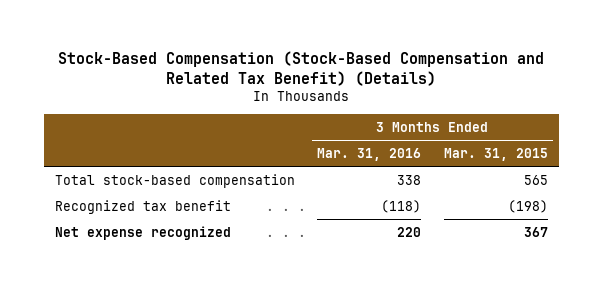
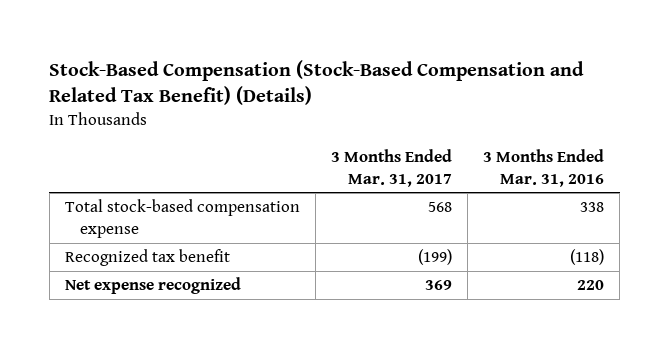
[443,147,548,161] Mar. 31, 2015 -> none
none -> [331,148,453,187] 3 Months Ended Mar. 31, 2017
[54,173,295,188] Total stock-based compensation -> [64,199,300,238] Total stock-based compensation expense

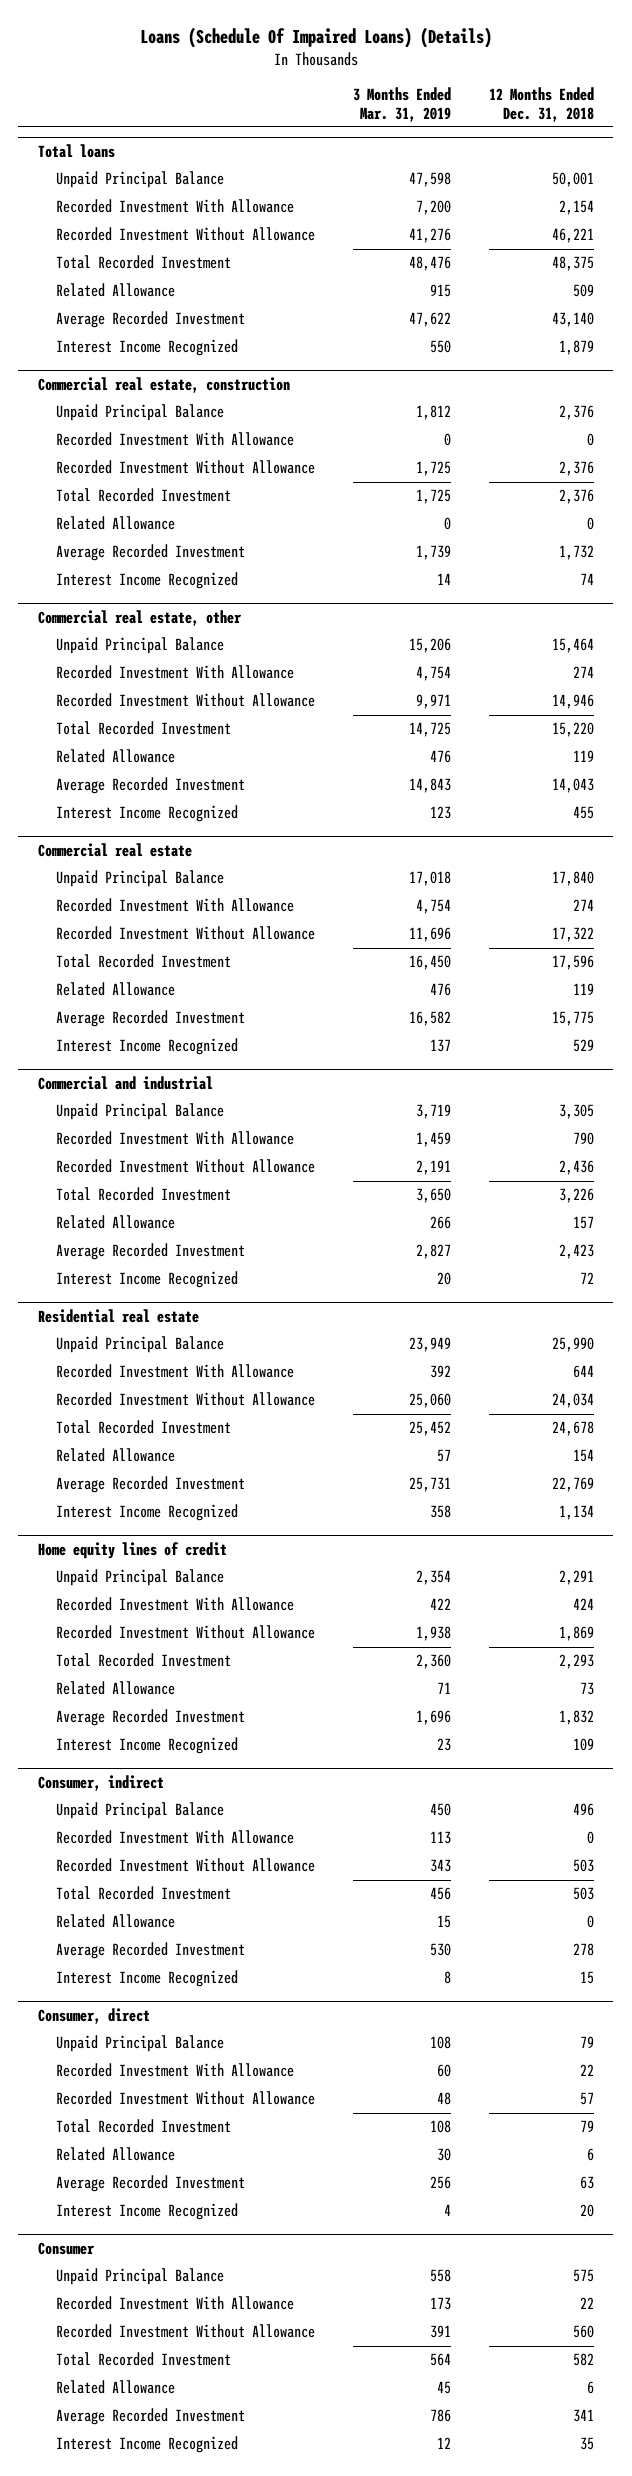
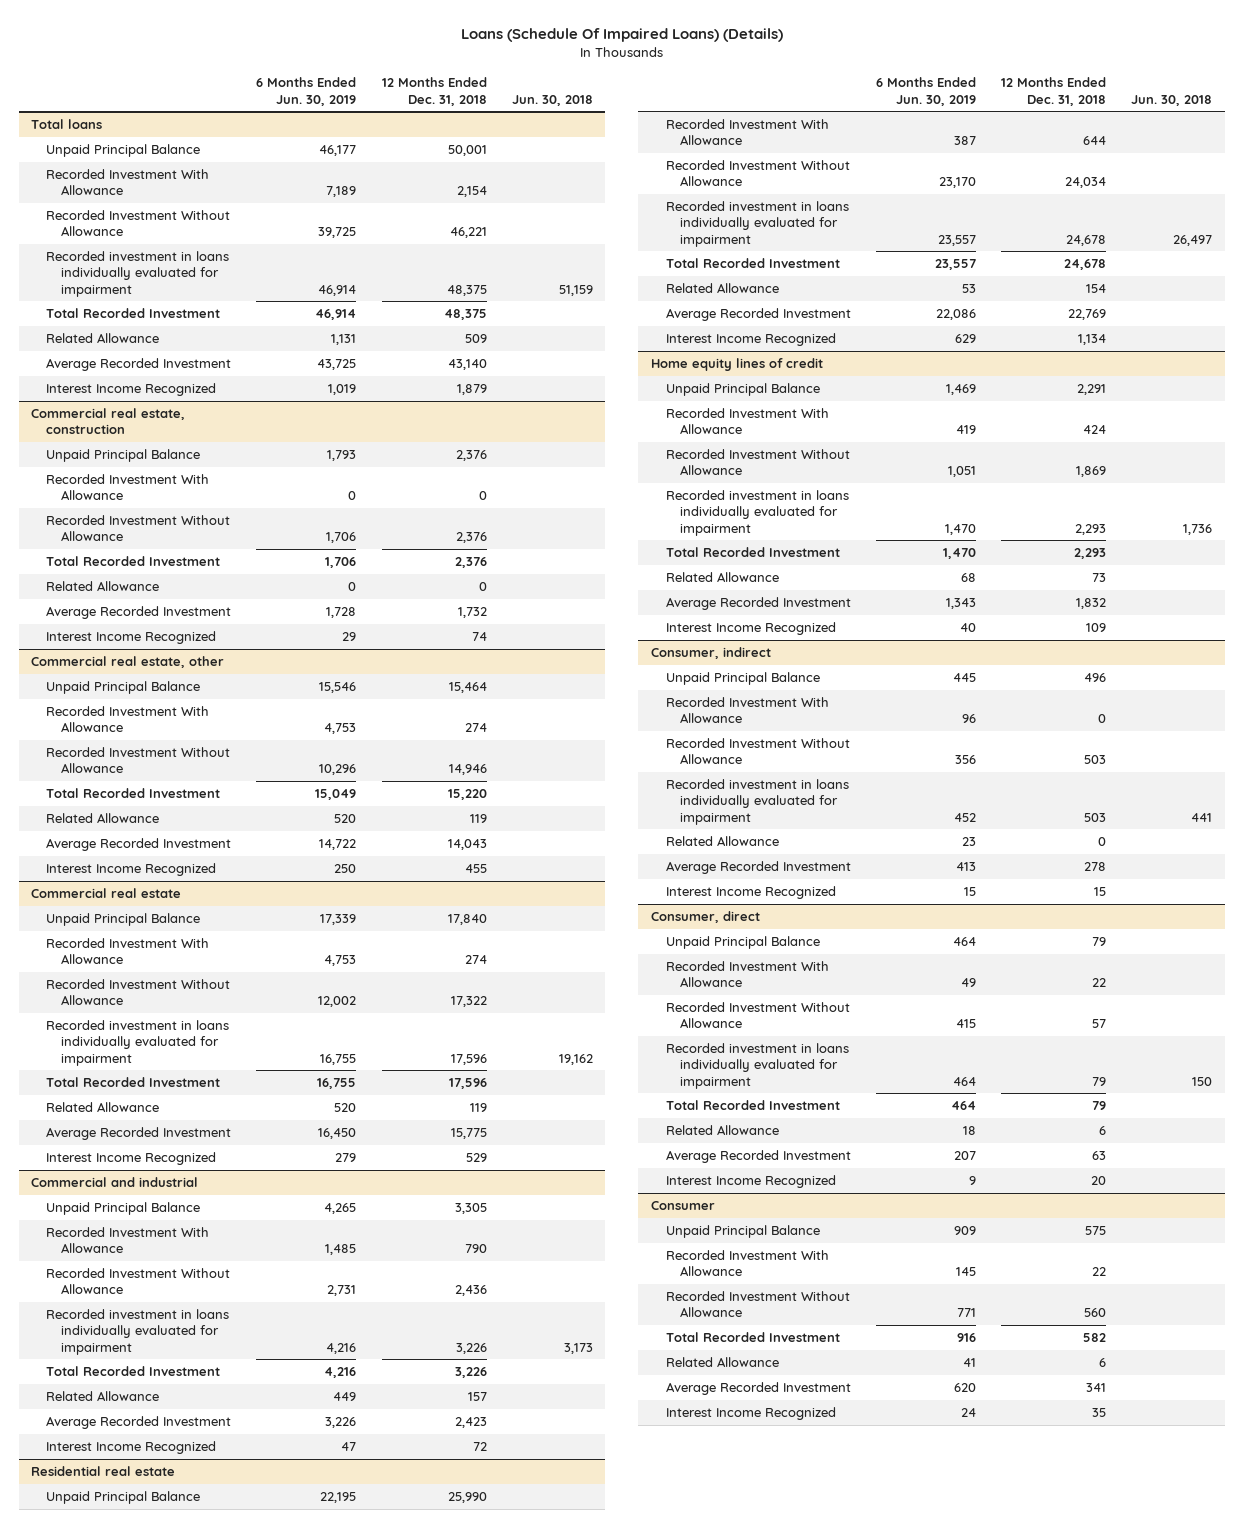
[353,86,452,122] 3 Months Ended Mar. 31, 2019 -> none
none -> [256,77,357,106] 6 Months Ended Jun. 30, 2019
none -> [511,94,593,106] Jun. 30, 2018
none -> [46,251,230,297] Recorded investment in loans individually evaluated for impairment
none -> [46,1020,230,1066] Recorded investment in loans individually evaluated for impairment
none -> [46,1309,230,1355] Recorded investment in loans individually evaluated for impairment
none -> [665,201,849,247] Recorded investment in loans individually evaluated for impairment
none -> [665,490,849,536] Recorded investment in loans individually evaluated for impairment
[56,1886,232,1901] Total Recorded Investment -> none
none -> [665,779,849,825] Recorded investment in loans individually evaluated for impairment
none -> [665,1043,849,1089] Recorded investment in loans individually evaluated for impairment

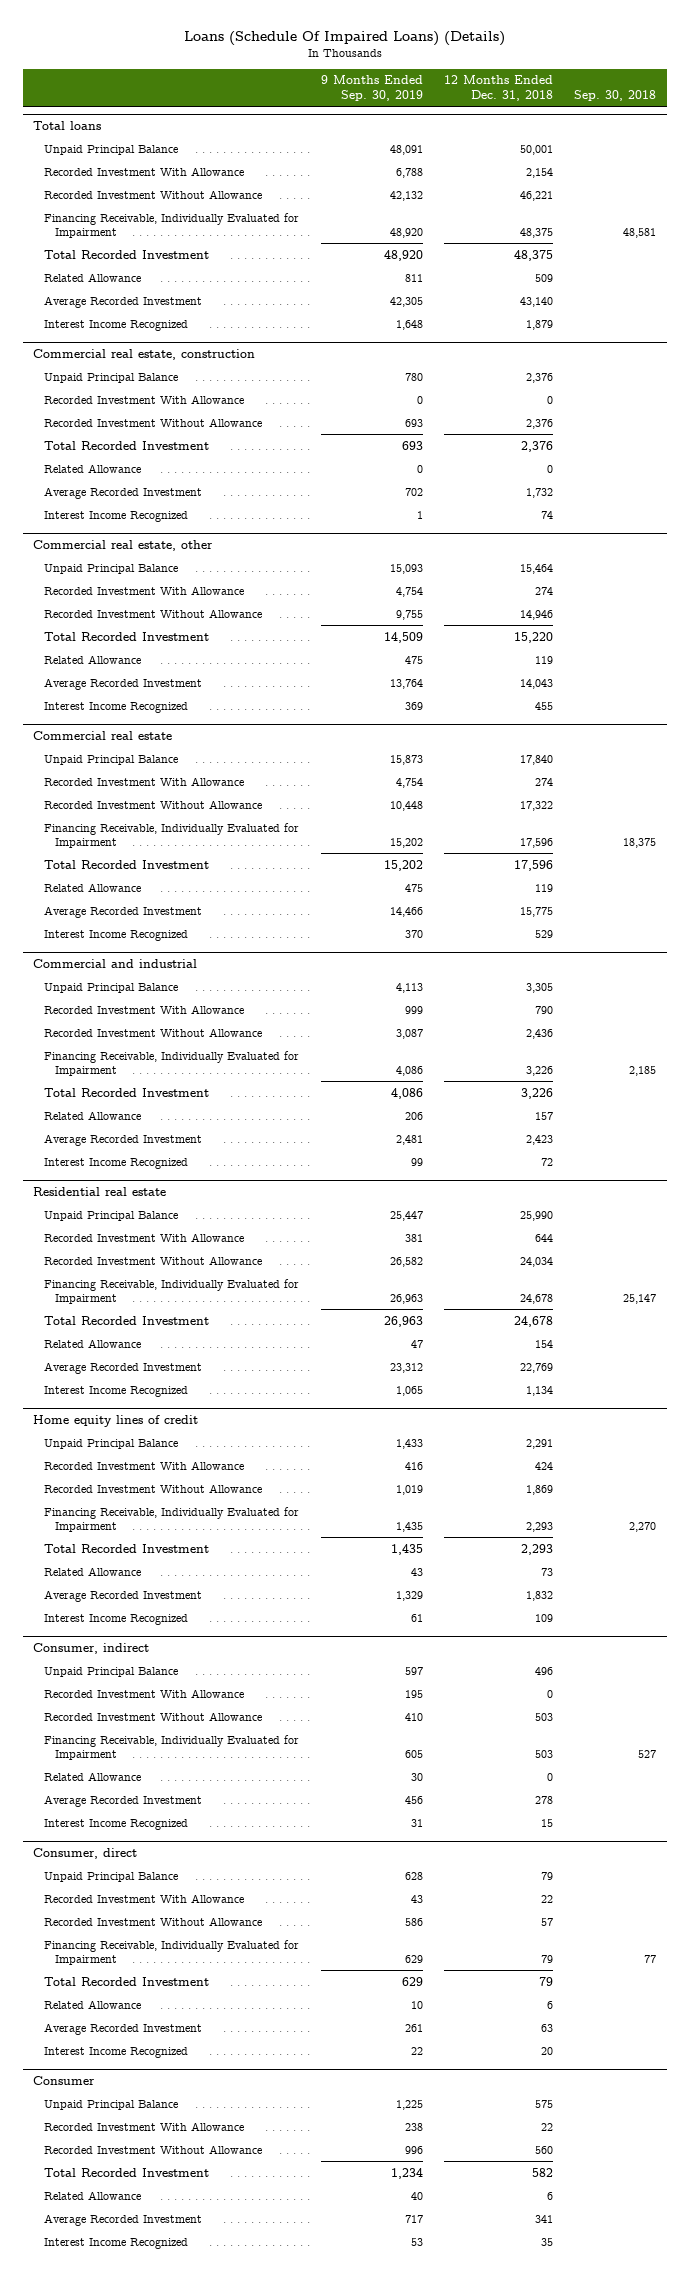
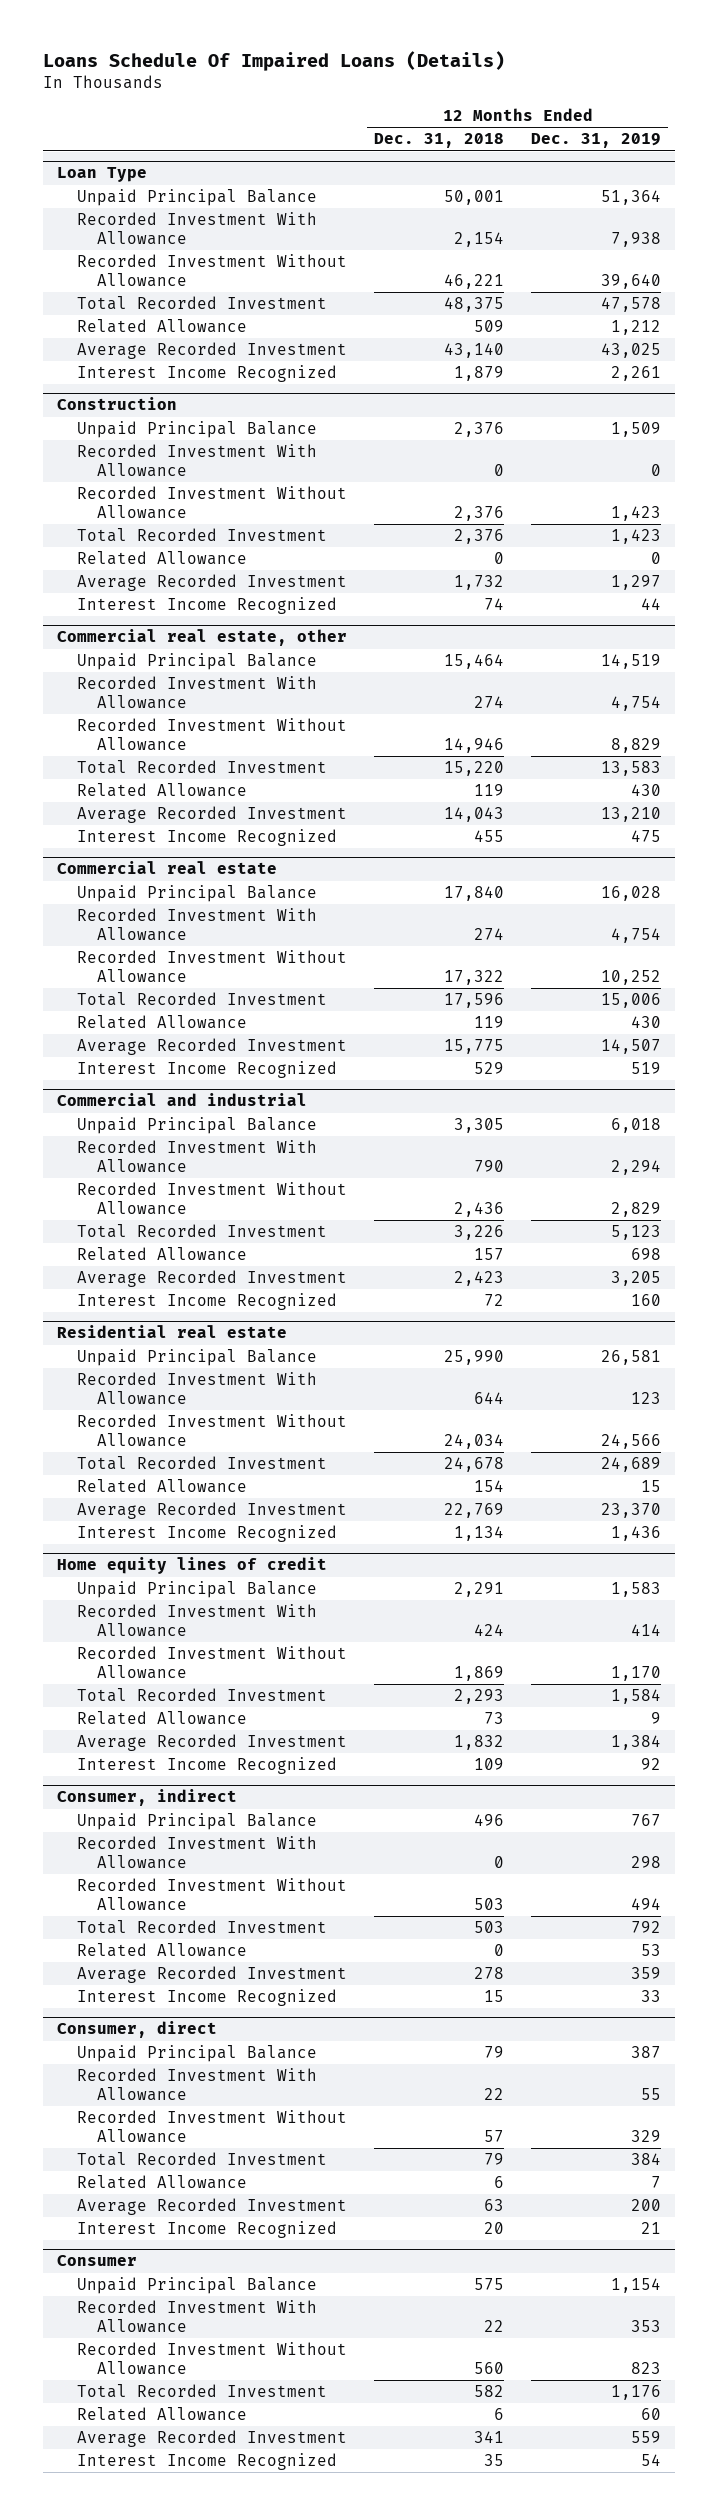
[183,31,505,47] Loans (Schedule Of Impaired Loans) (Details) -> [42,51,505,72] Loans Schedule Of Impaired Loans (Details)
[320,75,423,101] 9 Months Ended Sep. 30, 2019 -> none
[574,89,657,101] Sep. 30, 2018 -> none
none -> [531,133,662,149] Dec. 31, 2019
[33,120,102,130] Total loans -> [56,167,147,183] Loan Type
[44,212,300,238] Financing Receivable, Individually Evaluated for Impairment -> none
[33,348,256,360] Commercial real estate, construction -> [56,397,177,411] Construction
[44,822,300,848] Financing Receivable, Individually Evaluated for Impairment -> none
[44,1050,300,1076] Financing Receivable, Individually Evaluated for Impairment -> none
[44,1278,300,1304] Financing Receivable, Individually Evaluated for Impairment -> none
[44,1506,300,1532] Financing Receivable, Individually Evaluated for Impairment -> none
[44,1734,300,1760] Financing Receivable, Individually Evaluated for Impairment -> none
none -> [76,1920,327,1935] Total Recorded Investment
[44,1939,300,1965] Financing Receivable, Individually Evaluated for Impairment -> none

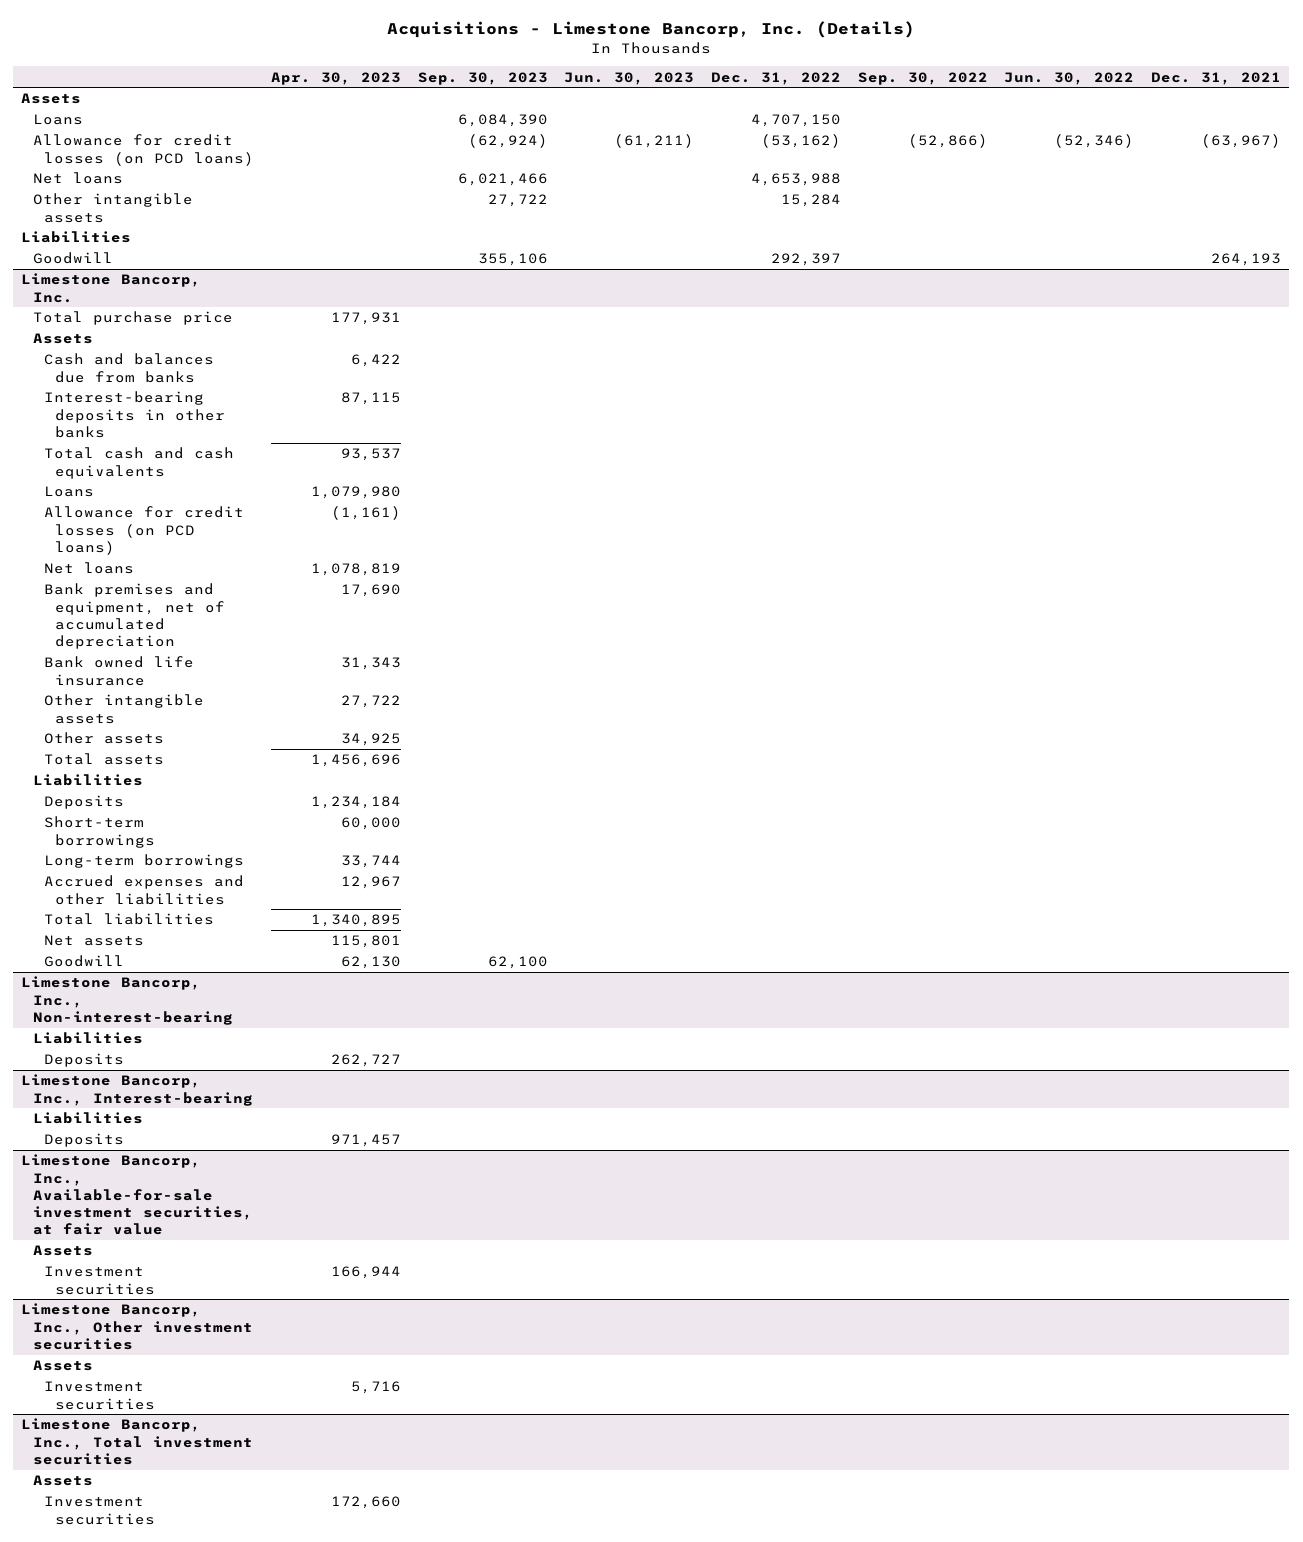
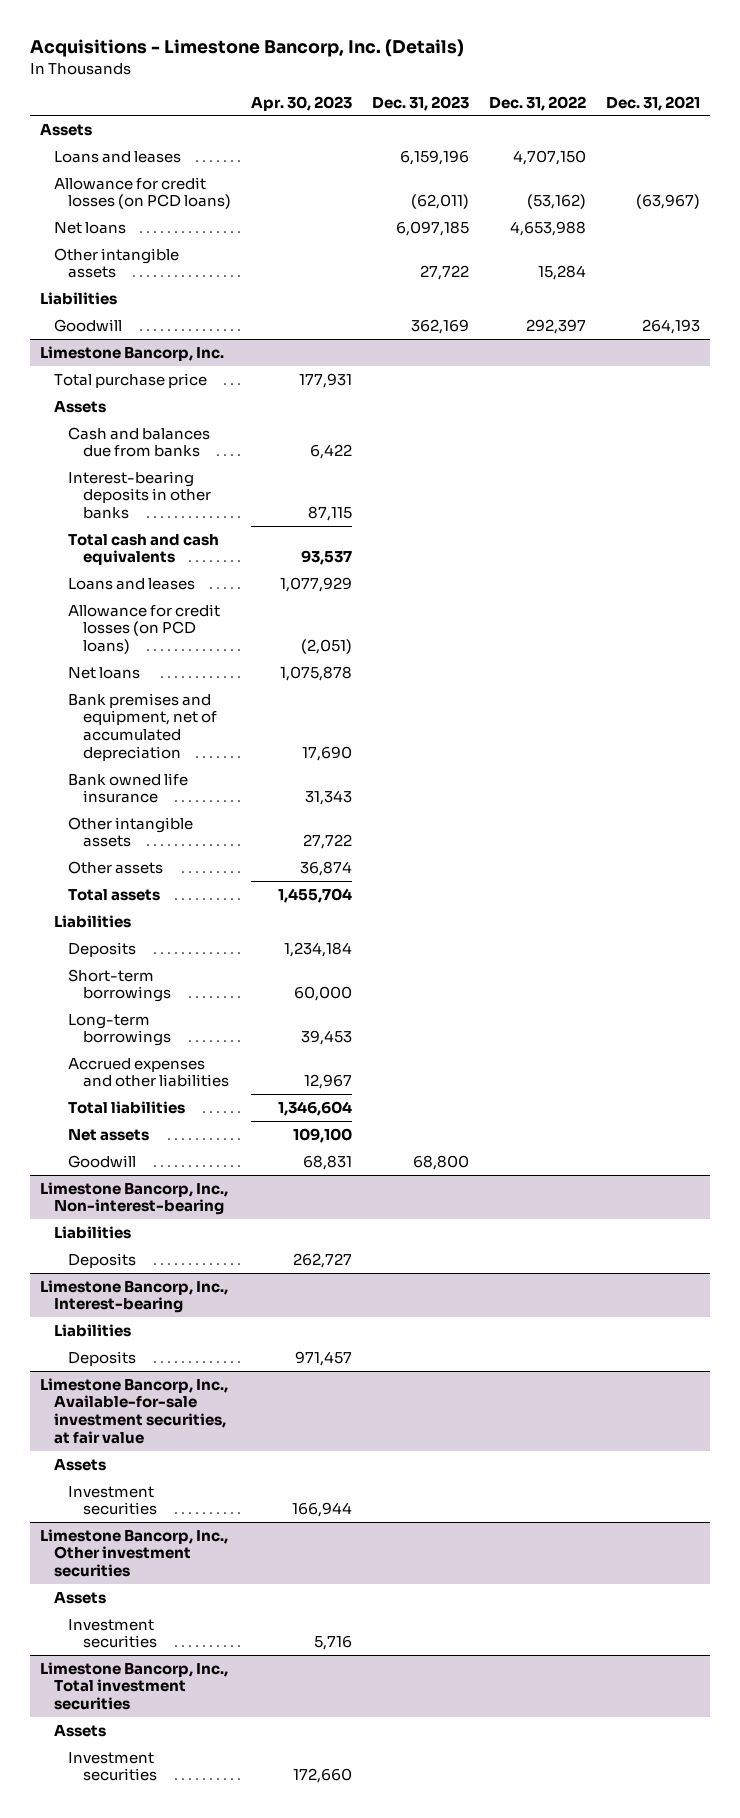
[417,71,548,85] Sep. 30, 2023 -> none
[564,71,695,85] Jun. 30, 2023 -> none
[857,71,988,85] Sep. 30, 2022 -> none
[1004,71,1135,85] Jun. 30, 2022 -> none
none -> [372,95,470,111] Dec. 31, 2023
[32,114,83,126] Loans -> [54,150,182,163] Loans and leases
[44,486,95,498] Loans -> [68,577,196,590] Loans and leases
[310,486,401,500] 1,079,980 -> [280,576,353,592] 1,077,929
[330,506,401,521] (1,161) -> [301,639,353,655] (2,051)
[310,563,401,577] 1,078,819 -> [280,665,353,681] 1,075,878
[340,733,401,747] 34,925 -> [300,860,353,876] 36,874
[310,754,401,768] 1,456,696 -> [278,887,353,903] 1,455,704
[340,855,401,869] 33,744 -> [301,1030,353,1046] 39,453
[310,914,401,928] 1,340,895 -> [278,1100,353,1116] 1,346,604
[330,935,401,949] 115,801 -> [293,1127,353,1143] 109,100
[340,956,401,970] 62,130 -> [303,1154,353,1170] 68,831

